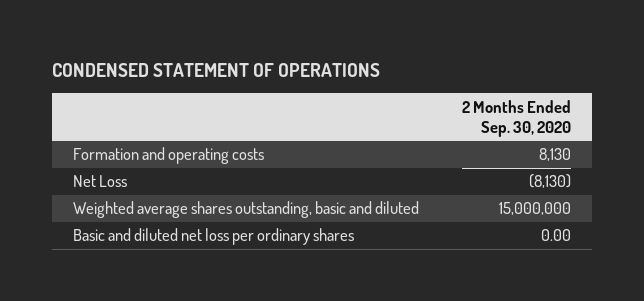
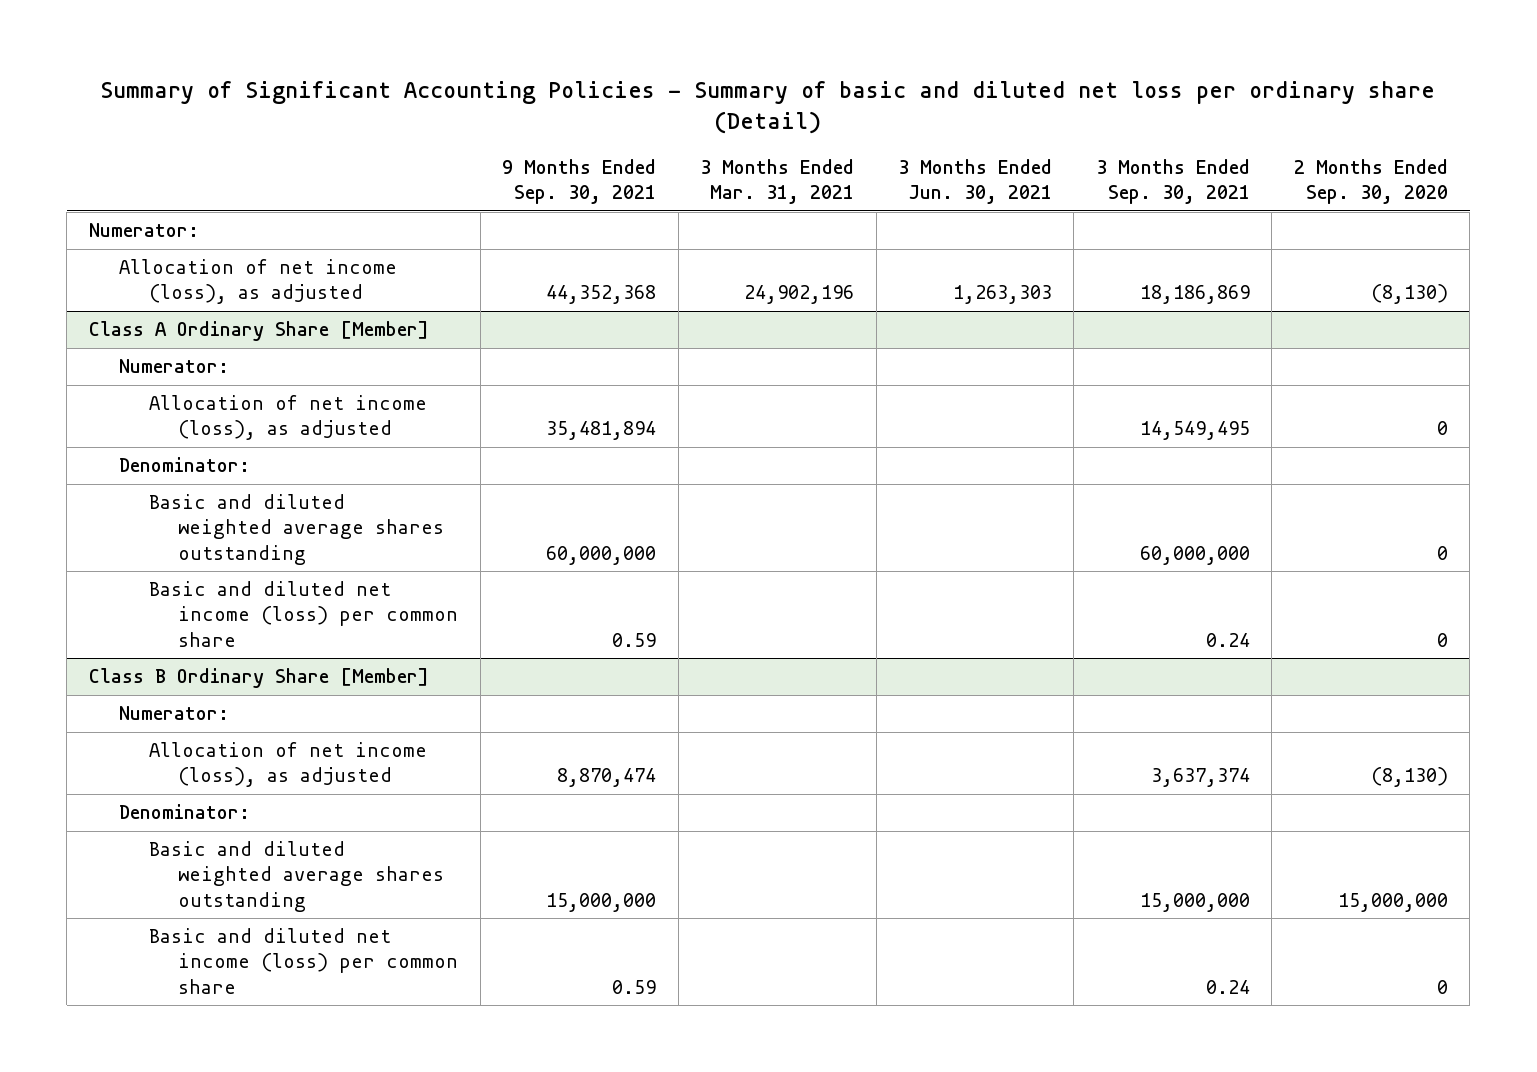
[51,62,380,77] CONDENSED STATEMENT OF OPERATIONS -> [100,80,1436,134] Summary of Significant Accounting Policies - Summary of basic and diluted net loss per ordinary share (Detail)
none -> [502,159,657,205] 9 Months Ended Sep. 30, 2021
none -> [700,159,855,205] 3 Months Ended Mar. 31, 2021
none -> [897,159,1052,205] 3 Months Ended Jun. 30, 2021
none -> [1095,159,1250,205] 3 Months Ended Sep. 30, 2021
[73,147,265,165] Formation and operating costs -> none
none -> [88,223,199,238] Numerator:
[73,175,128,188] Net Loss -> [118,259,397,305] Allocation of net income (loss), as adjusted
none -> [88,321,429,342] Class A Ordinary Share [Member]
none -> [118,359,229,374] Numerator:
none -> [148,395,427,441] Allocation of net income (loss), as adjusted
none -> [118,457,250,473] Denominator:
[73,201,420,219] Weighted average shares outstanding, basic and diluted -> [148,494,445,565] Basic and diluted weighted average shares outstanding
[498,202,571,216] 15,000,000 -> [1436,545,1448,560] 0
[73,228,355,246] Basic and diluted net loss per ordinary shares -> [148,581,459,647] Basic and diluted net income (loss) per common share
[540,229,571,242] 0.00 -> [1436,632,1448,647] 0
none -> [88,668,429,689] Class B Ordinary Share [Member]
none -> [118,706,229,721] Numerator:
none -> [148,742,427,788] Allocation of net income (loss), as adjusted
none -> [118,804,250,820] Denominator:
none -> [148,841,445,912] Basic and diluted weighted average shares outstanding
none -> [148,928,459,994] Basic and diluted net income (loss) per common share

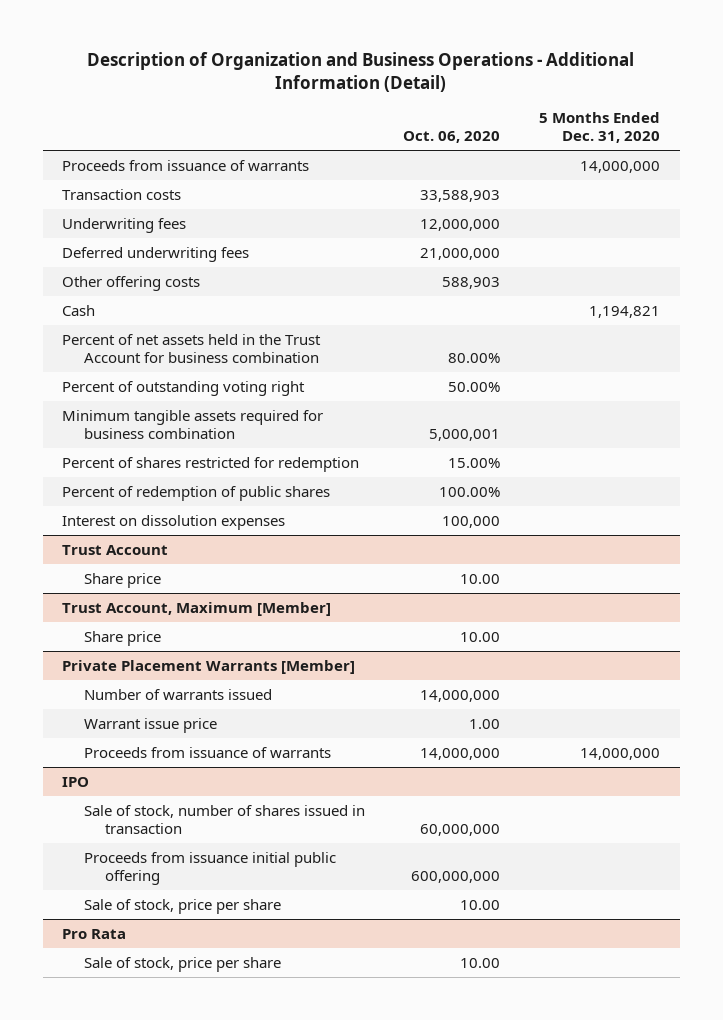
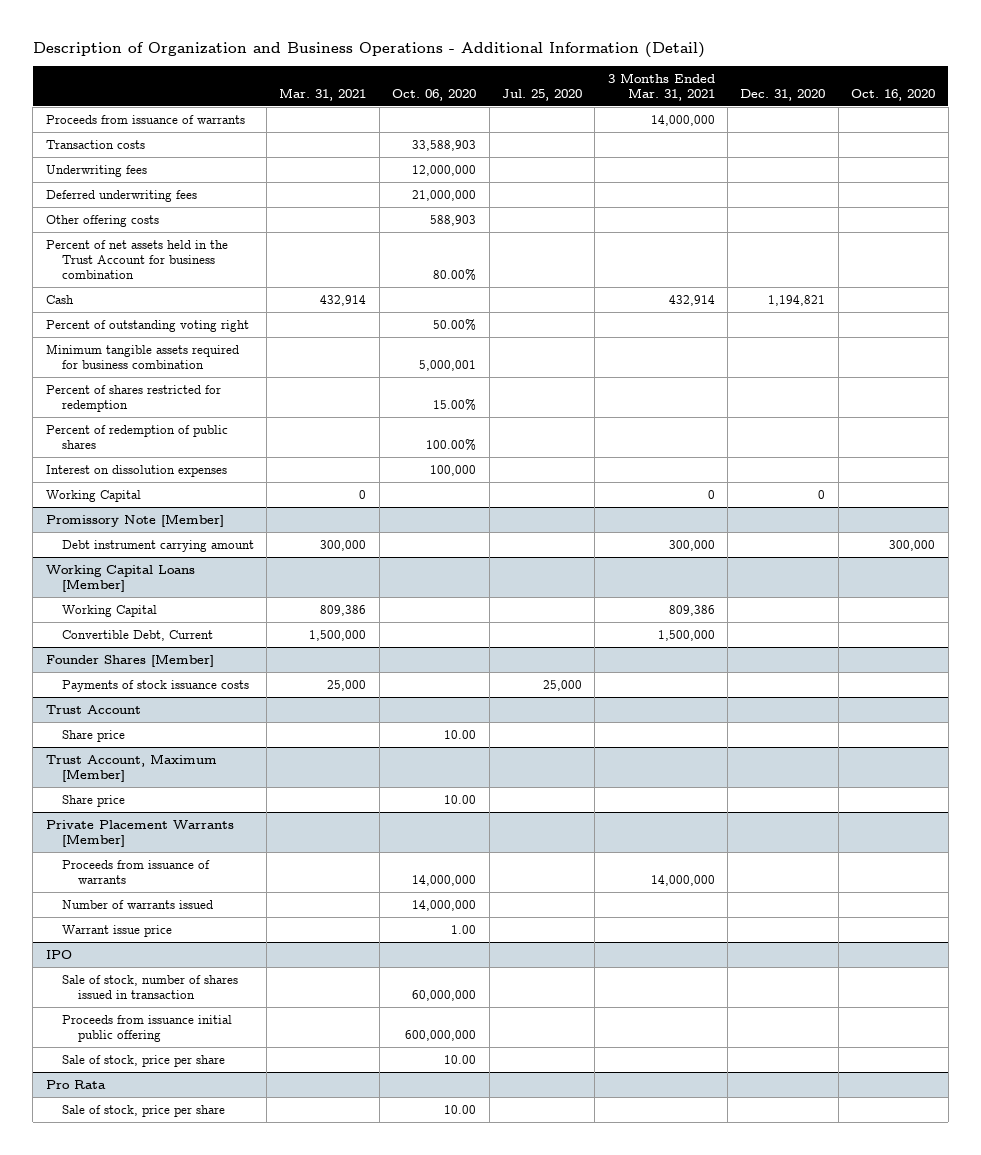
[539,112,661,144] 5 Months Ended Dec. 31, 2020 -> none
none -> [279,87,367,101] Mar. 31, 2021
none -> [501,88,582,101] Jul. 25, 2020
none -> [607,72,715,101] 3 Months Ended Mar. 31, 2021
none -> [740,88,826,101] Dec. 31, 2020
none -> [851,88,936,101] Oct. 16, 2020
[62,304,96,316] Cash -> [45,294,74,304] Cash
none -> [45,489,141,502] Working Capital
none -> [45,513,224,527] Promissory Note [Member]
none -> [61,539,254,552] Debt instrument carrying amount
none -> [45,564,195,592] Working Capital Loans [Member]
none -> [61,604,157,617] Working Capital
none -> [61,629,213,641] Convertible Debt, Current
none -> [45,653,214,667] Founder Shares [Member]
none -> [61,679,249,692] Payments of stock issuance costs
[83,746,331,758] Proceeds from issuance of warrants -> [61,859,210,884] Proceeds from issuance of warrants

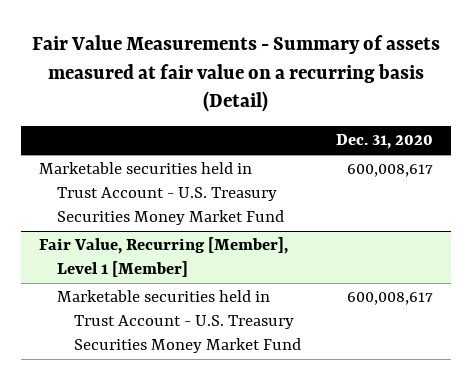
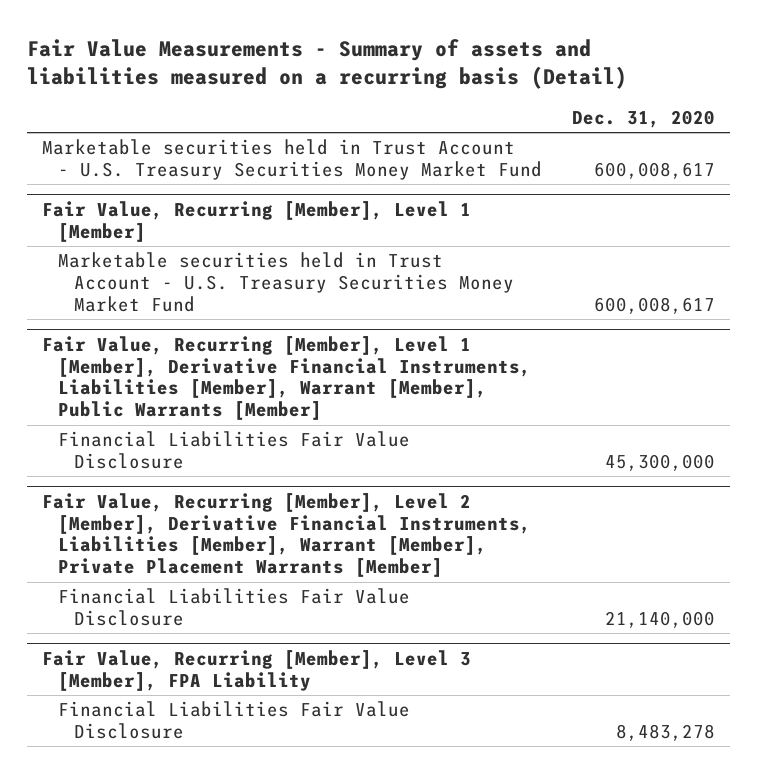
[32,35,441,113] Fair Value Measurements - Summary of assets measured at fair value on a recurring basis (Detail) -> [27,38,628,90] Fair Value Measurements - Summary of assets and liabilities measured on a recurring basis (Detail)
none -> [42,336,532,421] Fair Value, Recurring [Member], Level 1 [Member], Derivative Financial Instruments, Liabilities [Member], Warrant [Member], Public Warrants [Member]
none -> [58,431,411,469] Financial Liabilities Fair Value Disclosure
none -> [42,493,532,578] Fair Value, Recurring [Member], Level 2 [Member], Derivative Financial Instruments, Liabilities [Member], Warrant [Member], Private Placement Warrants [Member]
none -> [58,588,411,626] Financial Liabilities Fair Value Disclosure
none -> [42,650,472,691] Fair Value, Recurring [Member], Level 3 [Member], FPA Liability
none -> [58,701,411,739] Financial Liabilities Fair Value Disclosure

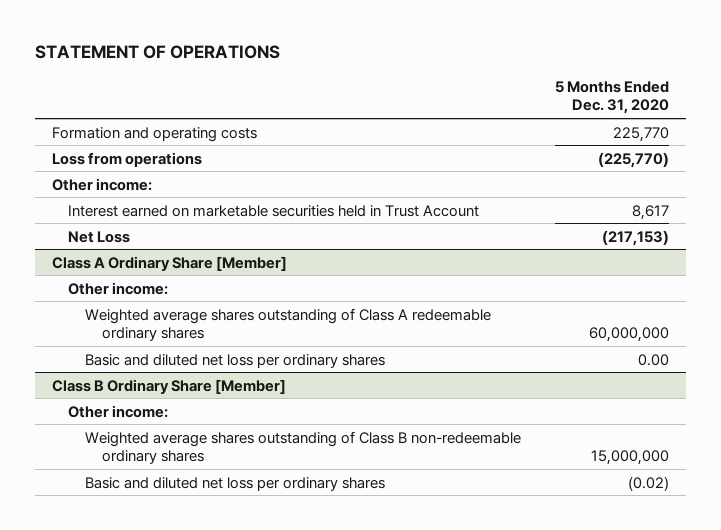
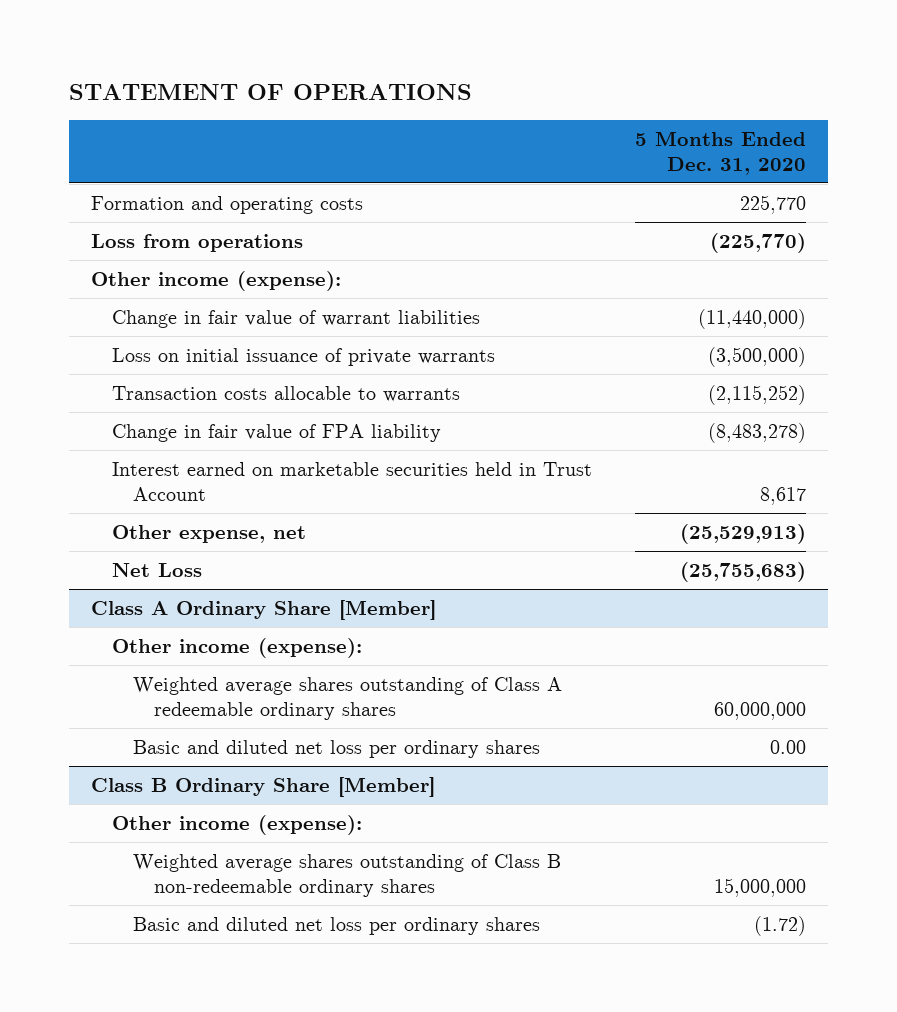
[51,177,152,191] Other income: -> [90,270,341,291] Other income (expense):
none -> [111,309,480,328] Change in fair value of warrant liabilities
none -> [111,347,495,366] Loss on initial issuance of private warrants
none -> [111,385,460,402] Transaction costs allocable to warrants
none -> [111,423,441,442] Change in fair value of FPA liability
none -> [111,524,306,543] Other expense, net
[601,229,669,246] (217,153) -> [680,561,807,582] (25,755,683)
[68,281,169,295] Other income: -> [111,637,362,658] Other income (expense):
[68,404,169,418] Other income: -> [111,814,362,835] Other income (expense):
[627,475,669,491] (0.02) -> [754,915,807,936] (1.72)

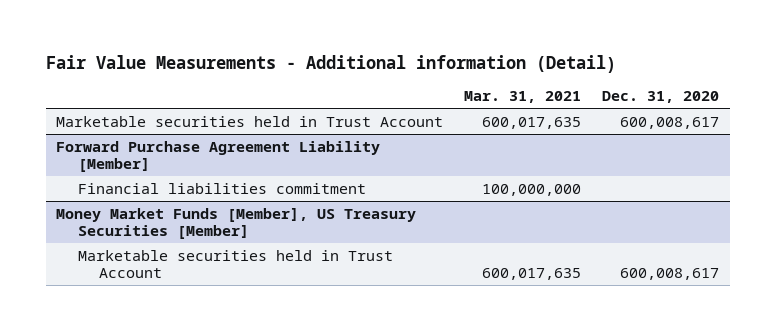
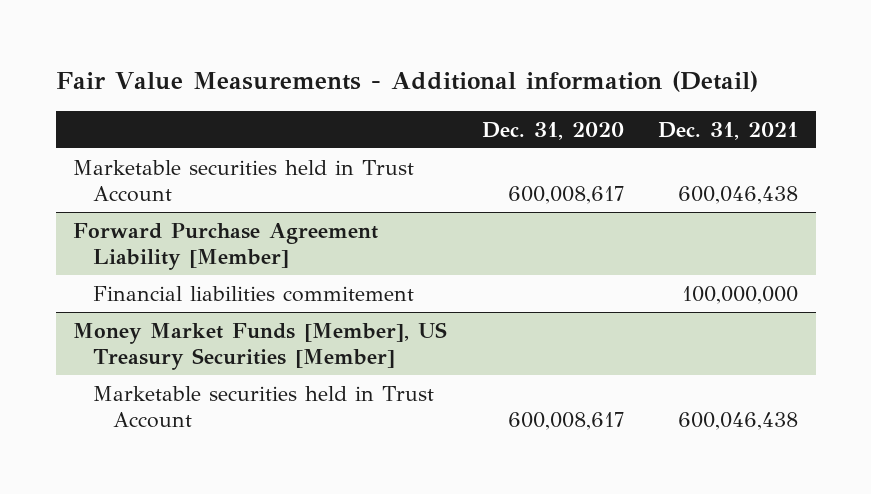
[464,91,582,104] Mar. 31, 2021 -> none
none -> [658,121,799,140] Dec. 31, 2021
[77,182,366,194] Financial liabilities commitment -> [93,285,415,302] Financial liabilities commitement

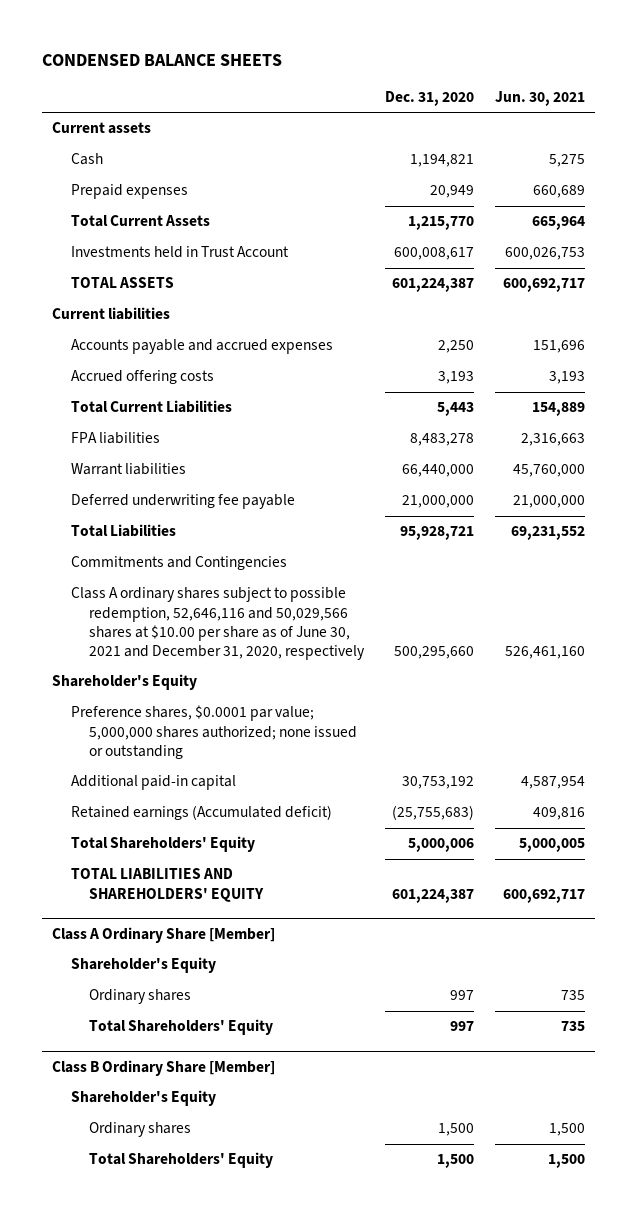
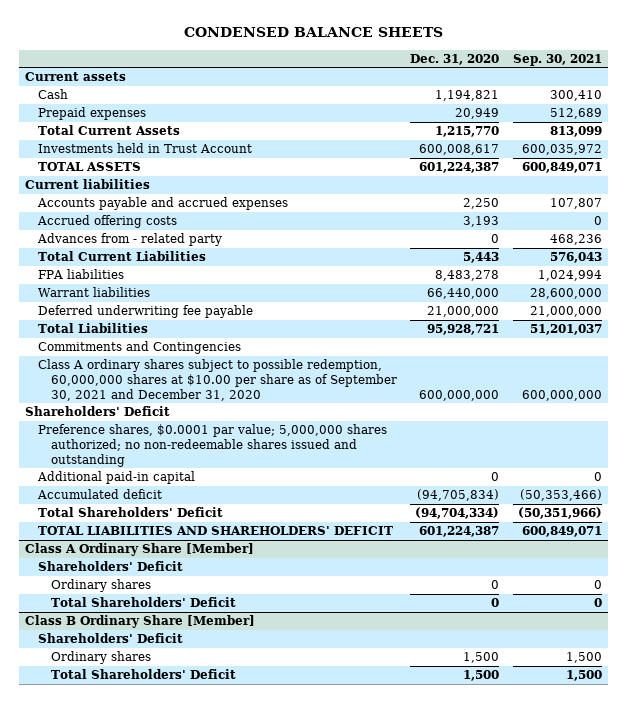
[494,90,585,106] Jun. 30, 2021 -> none
none -> [512,53,602,66] Sep. 30, 2021
none -> [37,233,223,247] Advances from - related party
[70,587,366,660] Class A ordinary shares subject to possible redemption, 52,646,116 and 50,029,566 shares at $10.00 per share as of June 30, 2021 and December 31, 2020, respectively -> [38,359,397,401] Class A ordinary shares subject to possible redemption, 60,000,000 shares at $10.00 per share as of September 30, 2021 and December 31, 2020
[394,645,475,659] 500,295,660 -> [419,389,500,401] 600,000,000
[52,674,198,691] Shareholder's Equity -> [25,406,171,417] Shareholders' Deficit
[70,705,358,759] Preference shares, $0.0001 par value; 5,000,000 shares authorized; none issued or outstanding -> [38,424,388,467] Preference shares, $0.0001 par value; 5,000,000 shares authorized; no non-redeemable shares issued and outstanding
[402,776,475,790] 30,753,192 -> [491,472,500,482] 0
[70,805,332,821] Retained earnings (Accumulated deficit) -> [37,489,163,500] Accumulated deficit
[392,805,475,821] (25,755,683) -> [417,489,500,502] (94,705,834)
[70,836,255,853] Total Shareholders' Equity -> [38,507,224,518] Total Shareholders' Deficit
[408,838,475,853] 5,000,006 -> [415,507,500,520] (94,704,334)
[70,868,265,902] TOTAL LIABILITIES AND SHAREHOLDERS' EQUITY -> [38,526,394,536] TOTAL LIABILITIES AND SHAREHOLDERS' DEFICIT
[70,957,216,974] Shareholder's Equity -> [38,561,184,572] Shareholders' Deficit
[450,990,475,1001] 997 -> [491,580,500,590] 0
[89,1019,274,1036] Total Shareholders' Equity -> [50,597,236,608] Total Shareholders' Deficit
[450,1021,475,1032] 997 -> [491,598,500,608] 0
[70,1090,216,1107] Shareholder's Equity -> [38,633,184,644] Shareholders' Deficit
[89,1152,274,1169] Total Shareholders' Equity -> [50,669,236,680] Total Shareholders' Deficit

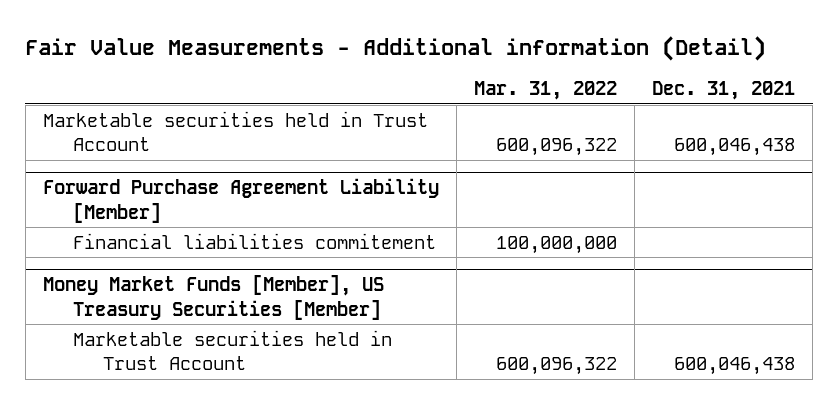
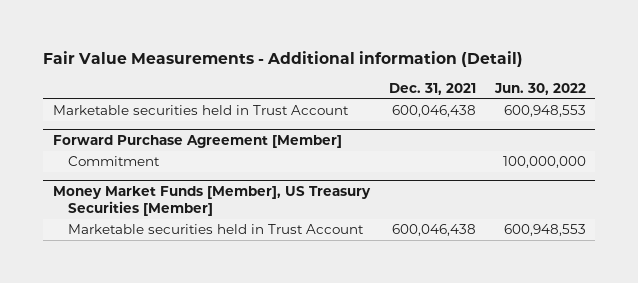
[473,81,617,101] Mar. 31, 2022 -> none
none -> [493,82,586,95] Jun. 30, 2022
[42,177,439,223] Forward Purchase Agreement Liability [Member] -> [52,135,342,149] Forward Purchase Agreement [Member]
[72,232,436,249] Financial liabilities commitement -> [68,156,161,167] Commitment

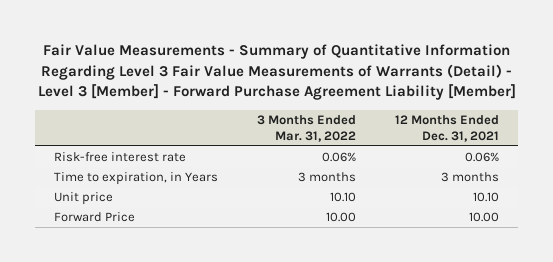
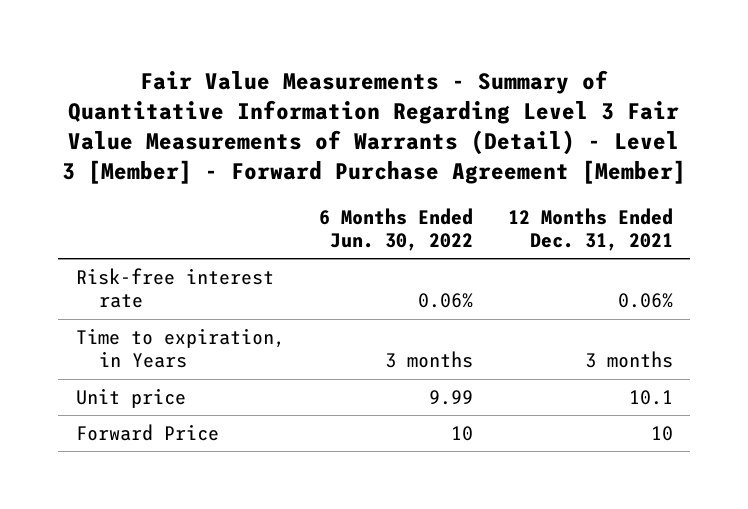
[37,44,516,101] Fair Value Measurements - Summary of Quantitative Information Regarding Level 3 Fair Value Measurements of Warrants (Detail) - Level 3 [Member] - Forward Purchase Agreement Liability [Member] -> [62,69,687,185] Fair Value Measurements - Summary of Quantitative Information Regarding Level 3 Fair Value Measurements of Warrants (Detail) - Level 3 [Member] - Forward Purchase Agreement [Member]
[257,114,357,142] 3 Months Ended Mar. 31, 2022 -> none
none -> [319,207,474,251] 6 Months Ended Jun. 30, 2022
[472,192,499,203] 10.10 -> [628,389,673,405] 10.1
[468,212,499,223] 10.00 -> [650,425,673,441] 10

